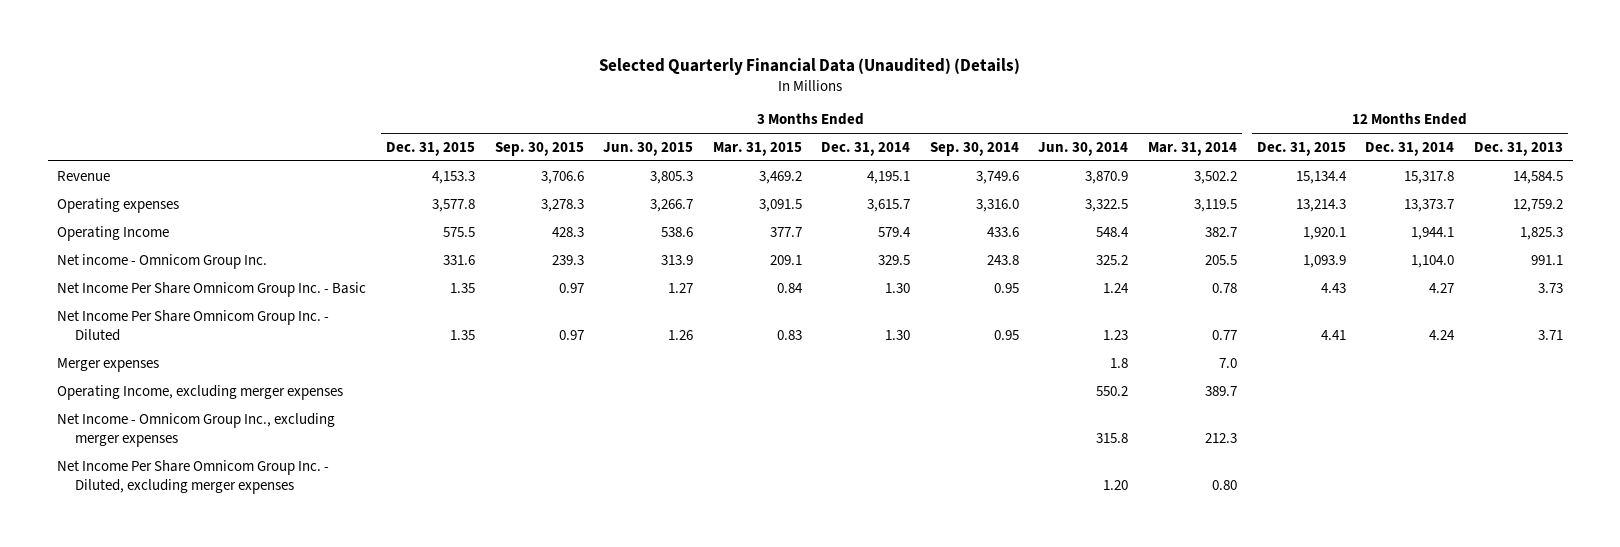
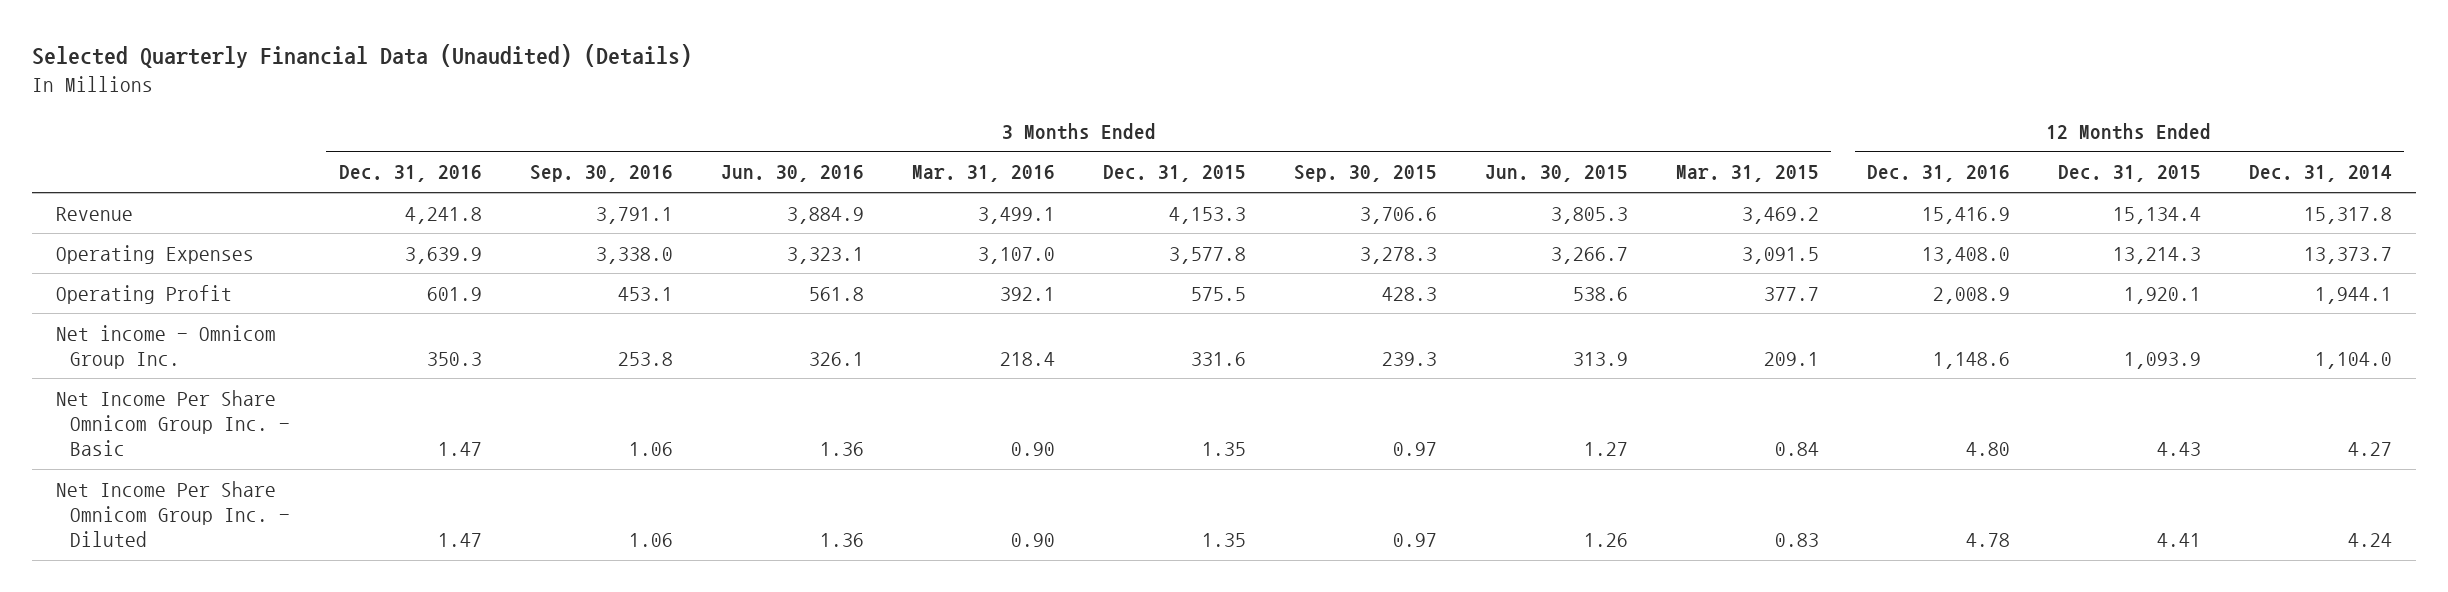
[821,141,911,156] Dec. 31, 2014 -> none
[929,141,1019,156] Sep. 30, 2014 -> none
[1038,141,1129,156] Jun. 30, 2014 -> none
[1148,141,1238,156] Mar. 31, 2014 -> none
[1473,141,1563,156] Dec. 31, 2013 -> none
none -> [338,165,482,183] Dec. 31, 2016
none -> [529,165,673,183] Sep. 30, 2016
none -> [720,165,864,183] Jun. 30, 2016
none -> [911,165,1055,183] Mar. 31, 2016
none -> [1866,165,2010,183] Dec. 31, 2016
[57,197,180,213] Operating expenses -> [55,244,254,264] Operating Expenses
[57,225,170,241] Operating Income -> [55,284,232,304] Operating Profit
[57,357,160,372] Merger expenses -> none
[57,384,344,400] Operating Income, excluding merger expenses -> none
[57,412,336,447] Net Income - Omnicom Group Inc., excluding merger expenses -> none
[57,459,330,494] Net Income Per Share Omnicom Group Inc. - Diluted, excluding merger expenses -> none

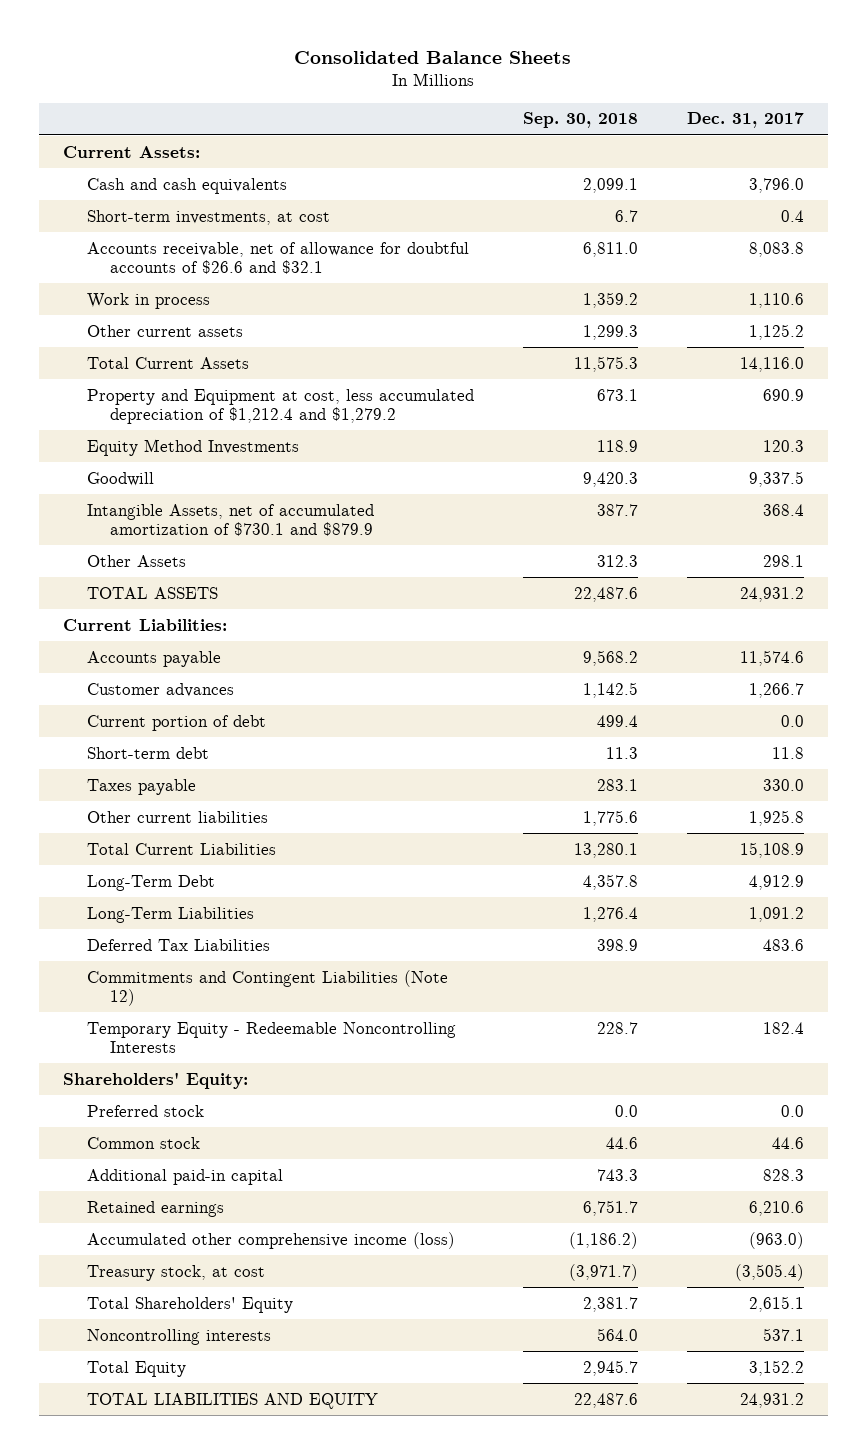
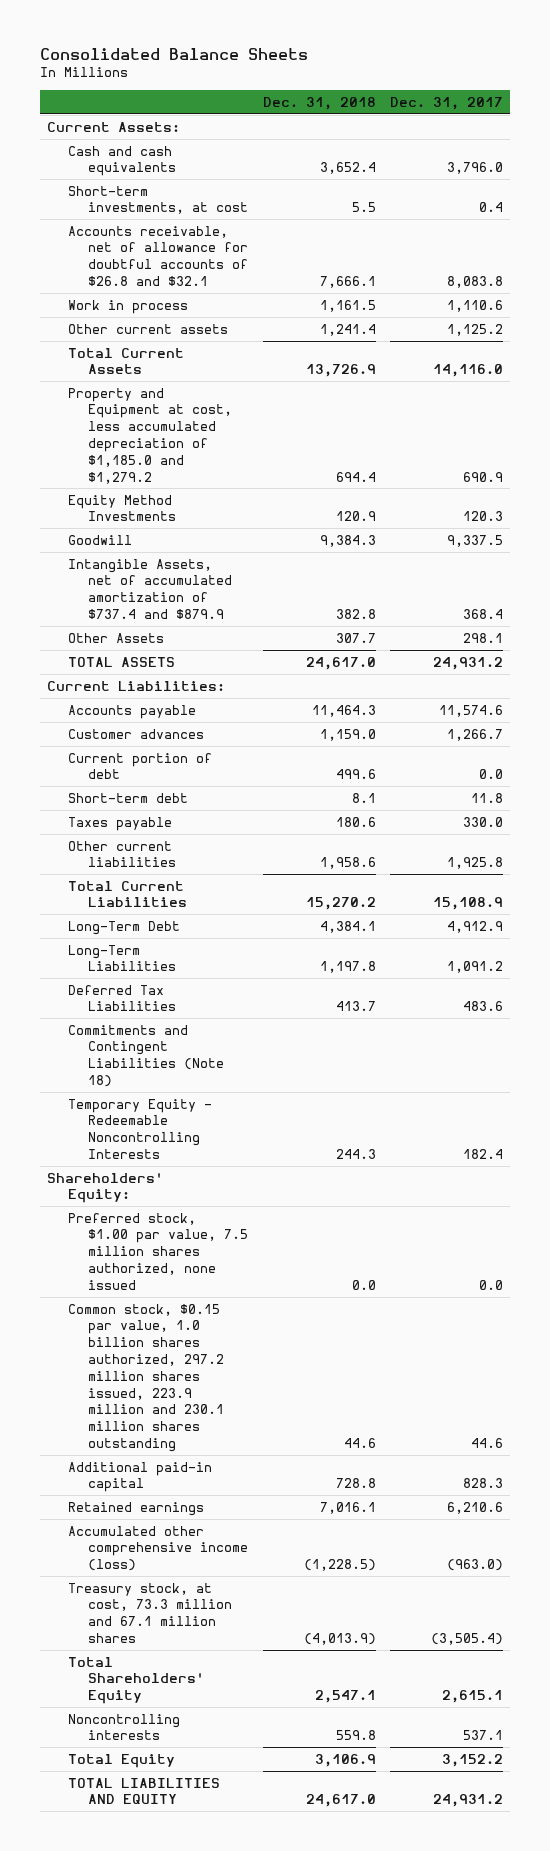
[522,112,638,129] Sep. 30, 2018 -> none
none -> [262,97,376,111] Dec. 31, 2018
[86,241,469,274] Accounts receivable, net of allowance for doubtful accounts of $26.6 and $32.1 -> [67,225,249,287] Accounts receivable, net of allowance for doubtful accounts of $26.8 and $32.1
[86,388,474,424] Property and Equipment at cost, less accumulated depreciation of $1,212.4 and $1,279.2 -> [67,387,233,484] Property and Equipment at cost, less accumulated depreciation of $1,185.0 and $1,279.2
[86,503,374,536] Intangible Assets, net of accumulated amortization of $730.1 and $879.9 -> [67,558,233,620] Intangible Assets, net of accumulated amortization of $737.4 and $879.9
[86,969,448,1006] Commitments and Contingent Liabilities (Note 12) -> [67,1024,225,1088] Commitments and Contingent Liabilities (Note 18)
[86,1104,204,1117] Preferred stock -> [67,1212,249,1290] Preferred stock, $1.00 par value, 7.5 million shares authorized, none issued
[86,1136,200,1149] Common stock -> [67,1303,225,1452] Common stock, $0.15 par value, 1.0 billion shares authorized, 297.2 million shares issued, 223.9 million and 230.1 million shares outstanding
[86,1264,265,1281] Treasury stock, at cost -> [67,1582,233,1644] Treasury stock, at cost, 73.3 million and 67.1 million shares

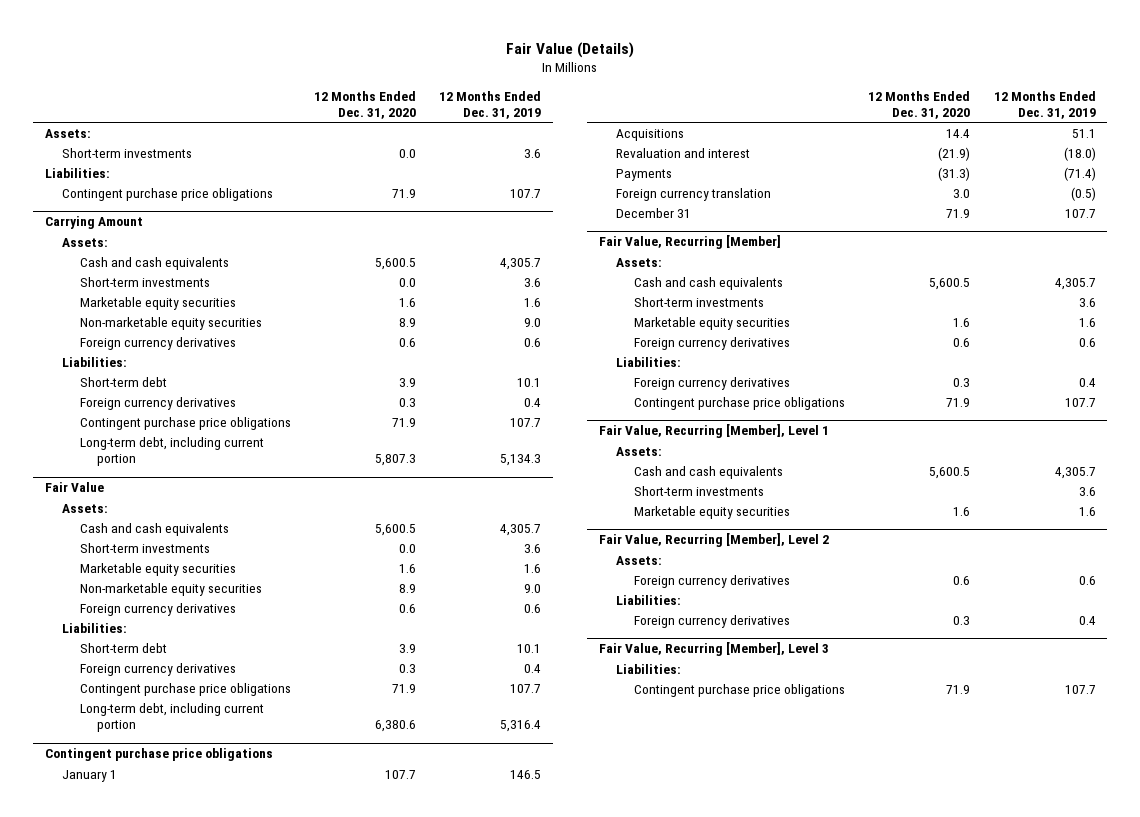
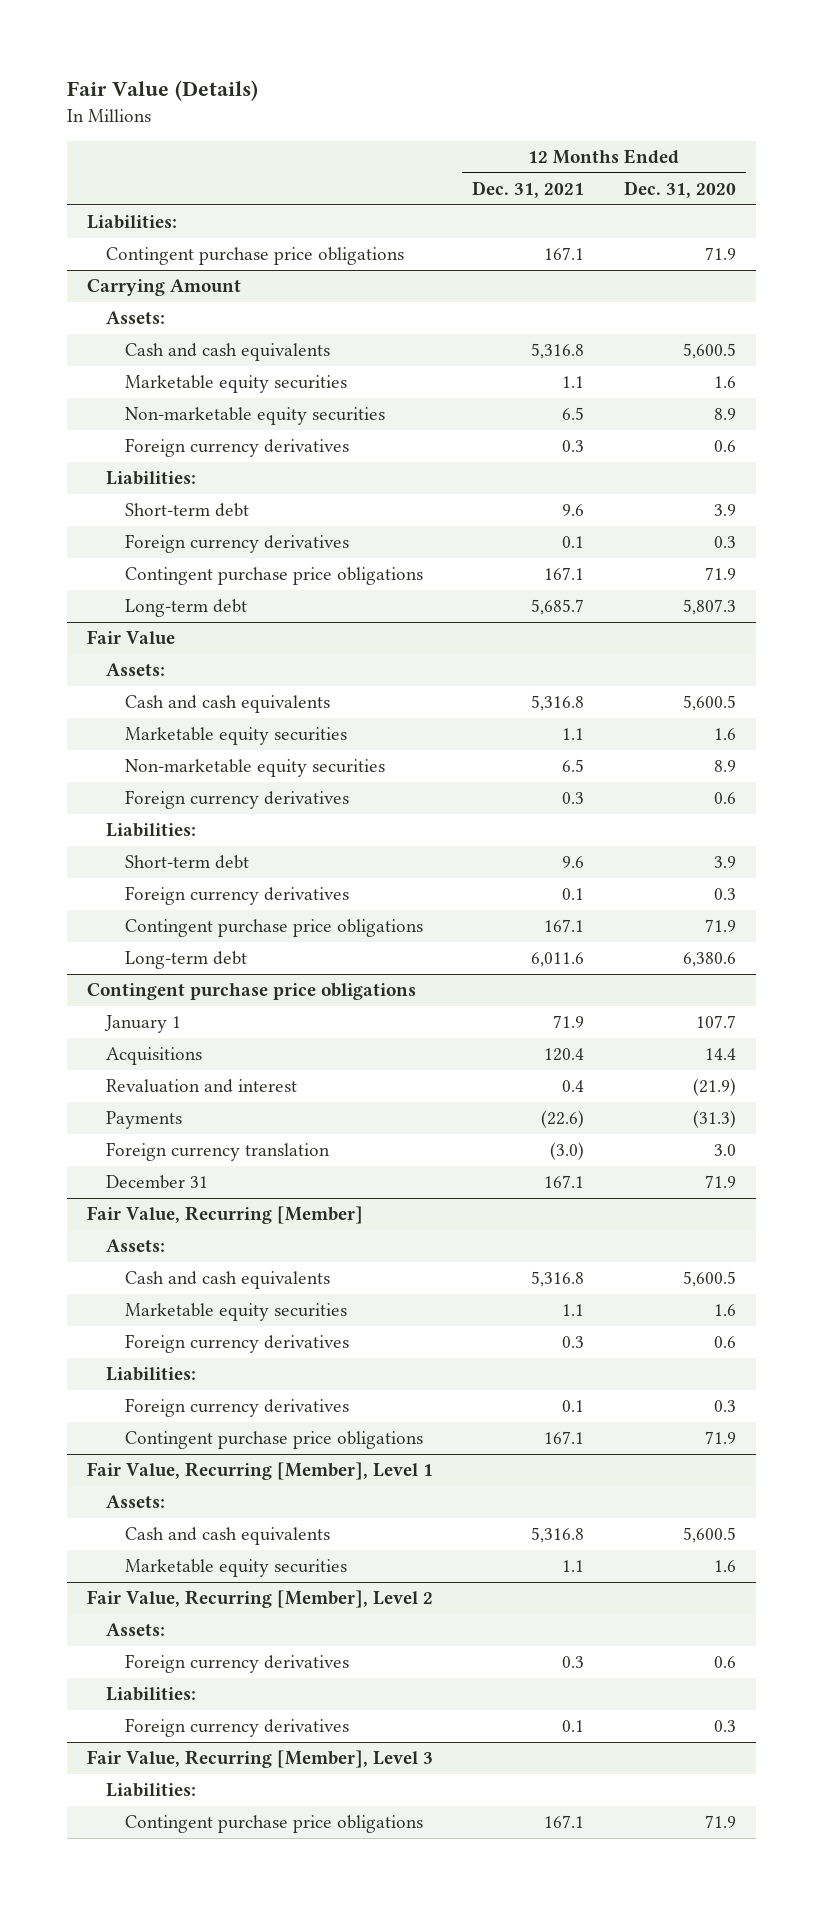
[439,90,542,119] 12 Months Ended Dec. 31, 2019 -> none
none -> [472,181,585,199] Dec. 31, 2021
[44,129,91,139] Assets: -> none
[62,148,193,159] Short-term investments -> none
[79,277,210,288] Short-term investments -> none
[79,437,264,467] Long-term debt, including current portion -> [124,599,247,618] Long-term debt
[79,543,210,554] Short-term investments -> none
[79,703,264,733] Long-term debt, including current portion -> [124,951,247,970] Long-term debt
[633,297,764,308] Short-term investments -> none
[633,486,764,497] Short-term investments -> none

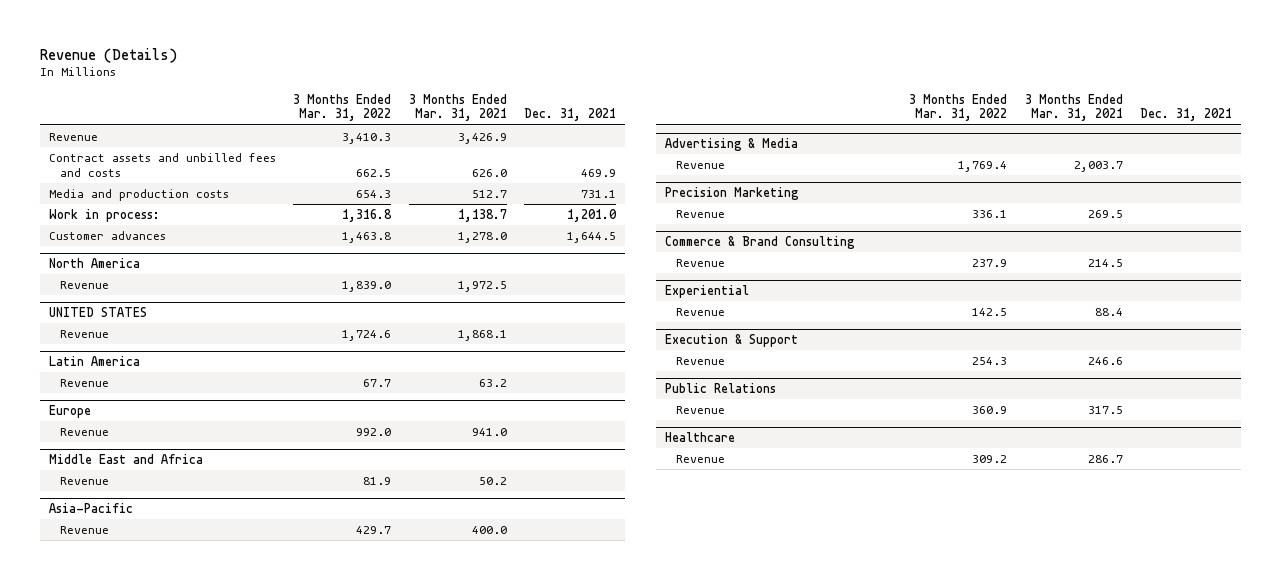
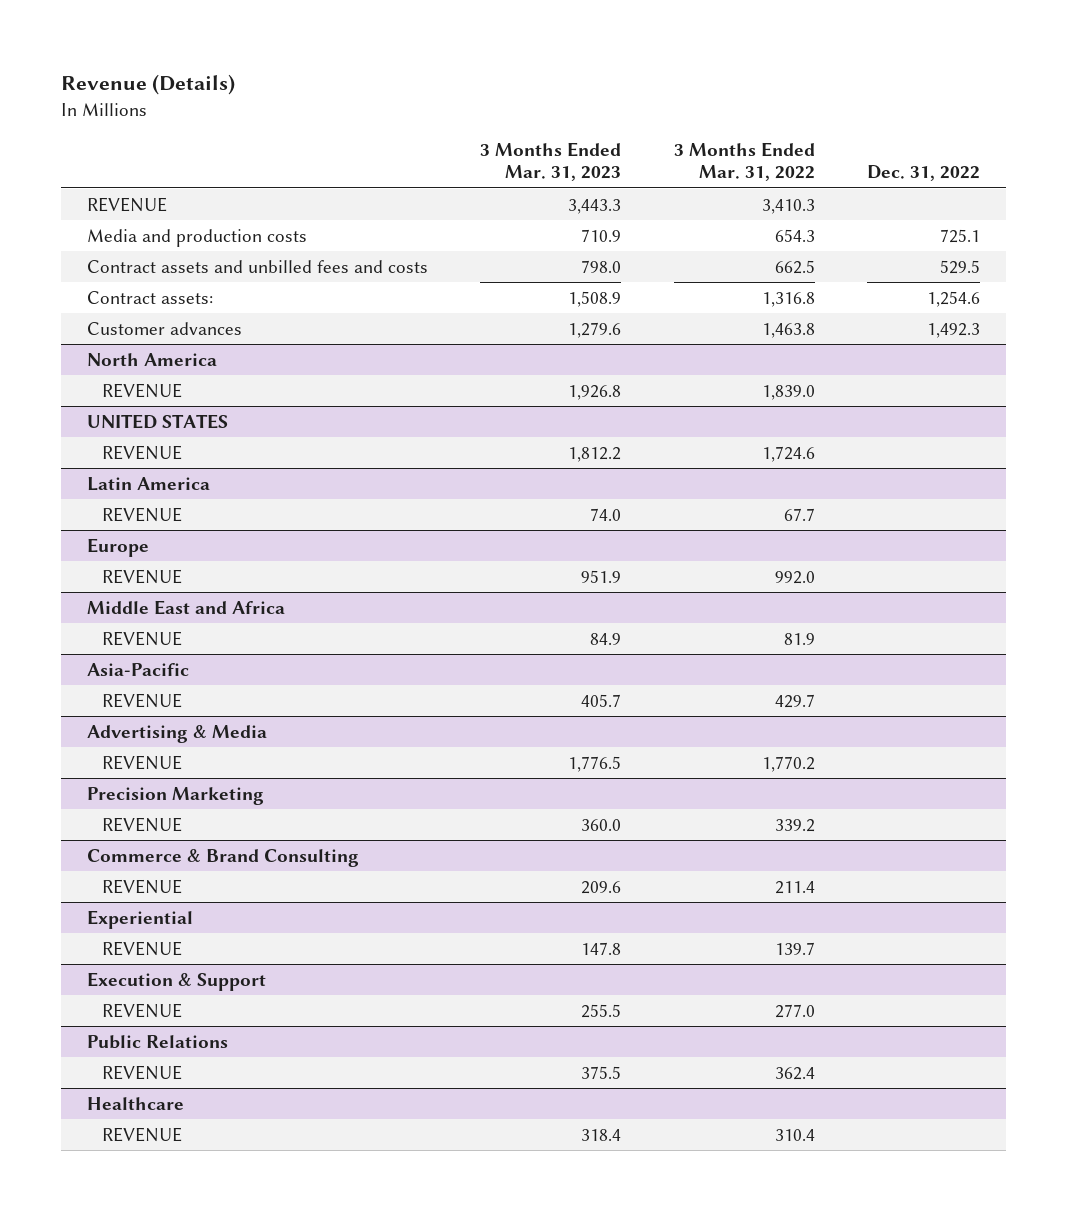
[408,93,507,122] 3 Months Ended Mar. 31, 2021 -> none
[524,108,617,122] Dec. 31, 2021 -> none
none -> [480,142,622,182] 3 Months Ended Mar. 31, 2023
none -> [866,165,980,182] Dec. 31, 2022
[48,132,98,141] Revenue -> [87,196,168,212] REVENUE
[48,152,276,177] Contract assets and unbilled fees and costs -> [87,259,429,273] Contract assets and unbilled fees and costs
[48,208,160,222] Work in process: -> [87,290,214,304] Contract assets:
[59,280,109,289] Revenue -> [101,382,182,398] REVENUE
[59,329,109,338] Revenue -> [101,444,182,460] REVENUE
[59,378,109,387] Revenue -> [101,506,182,522] REVENUE
[59,427,109,436] Revenue -> [101,568,182,584] REVENUE
[59,476,109,485] Revenue -> [101,630,182,646] REVENUE
[59,525,109,534] Revenue -> [101,692,182,708] REVENUE
[675,160,725,169] Revenue -> [101,754,182,770] REVENUE
[958,160,1008,172] 1,769.4 -> [761,755,815,772] 1,770.2
[675,209,725,218] Revenue -> [101,816,182,832] REVENUE
[972,209,1008,218] 336.1 -> [774,818,815,832] 339.2
[675,258,725,267] Revenue -> [101,878,182,894] REVENUE
[972,258,1008,267] 237.9 -> [774,880,815,894] 211.4
[675,307,725,316] Revenue -> [101,940,182,956] REVENUE
[972,307,1008,316] 142.5 -> [774,941,815,955] 139.7
[675,356,725,365] Revenue -> [101,1002,182,1018] REVENUE
[972,356,1008,365] 254.3 -> [774,1003,815,1018] 277.0
[675,405,725,414] Revenue -> [101,1064,182,1080] REVENUE
[972,405,1008,414] 360.9 -> [774,1066,815,1080] 362.4
[675,454,725,463] Revenue -> [101,1126,182,1142] REVENUE
[972,454,1008,463] 309.2 -> [774,1128,815,1141] 310.4

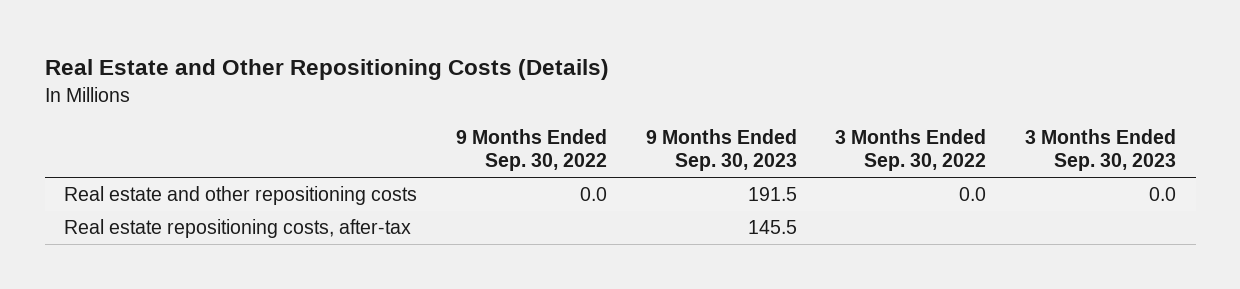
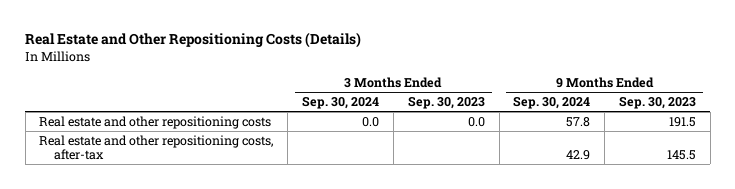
[455,129,607,172] 9 Months Ended Sep. 30, 2022 -> none
[835,129,987,172] 3 Months Ended Sep. 30, 2022 -> none
none -> [302,96,380,110] Sep. 30, 2024
none -> [513,96,591,110] Sep. 30, 2024
[64,219,412,239] Real estate repositioning costs, after-tax -> [39,134,274,161] Real estate and other repositioning costs, after-tax

